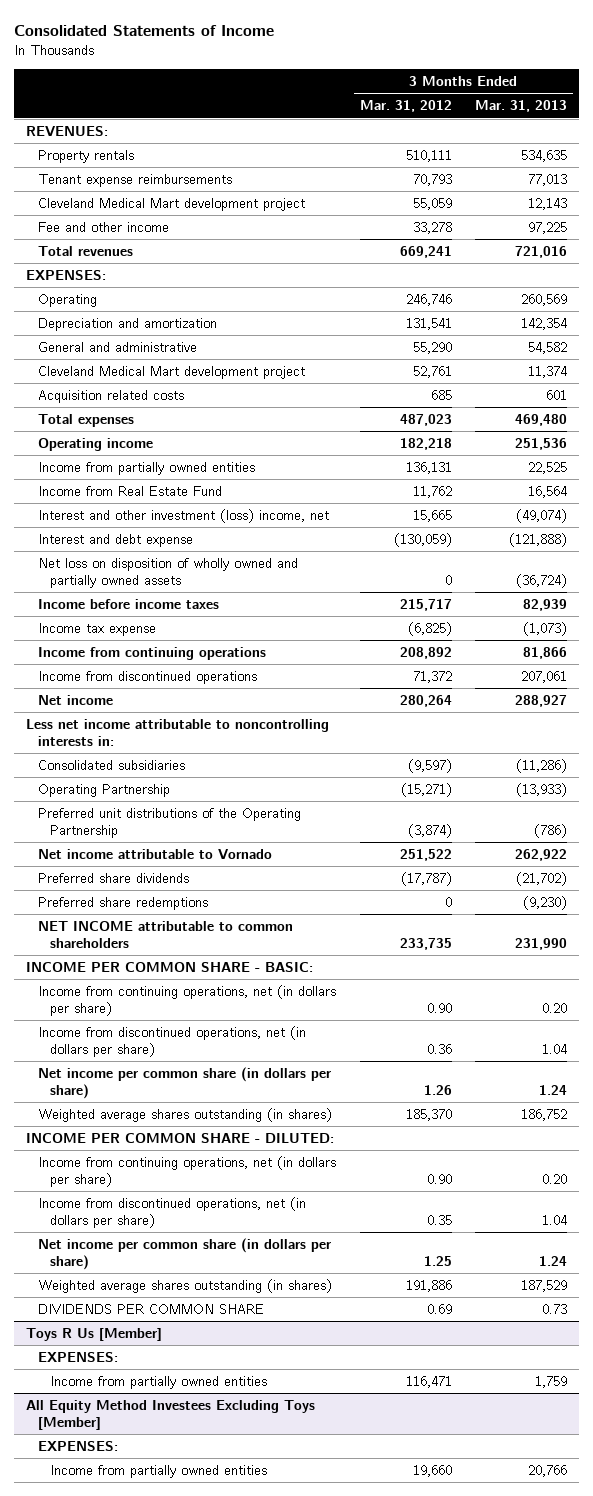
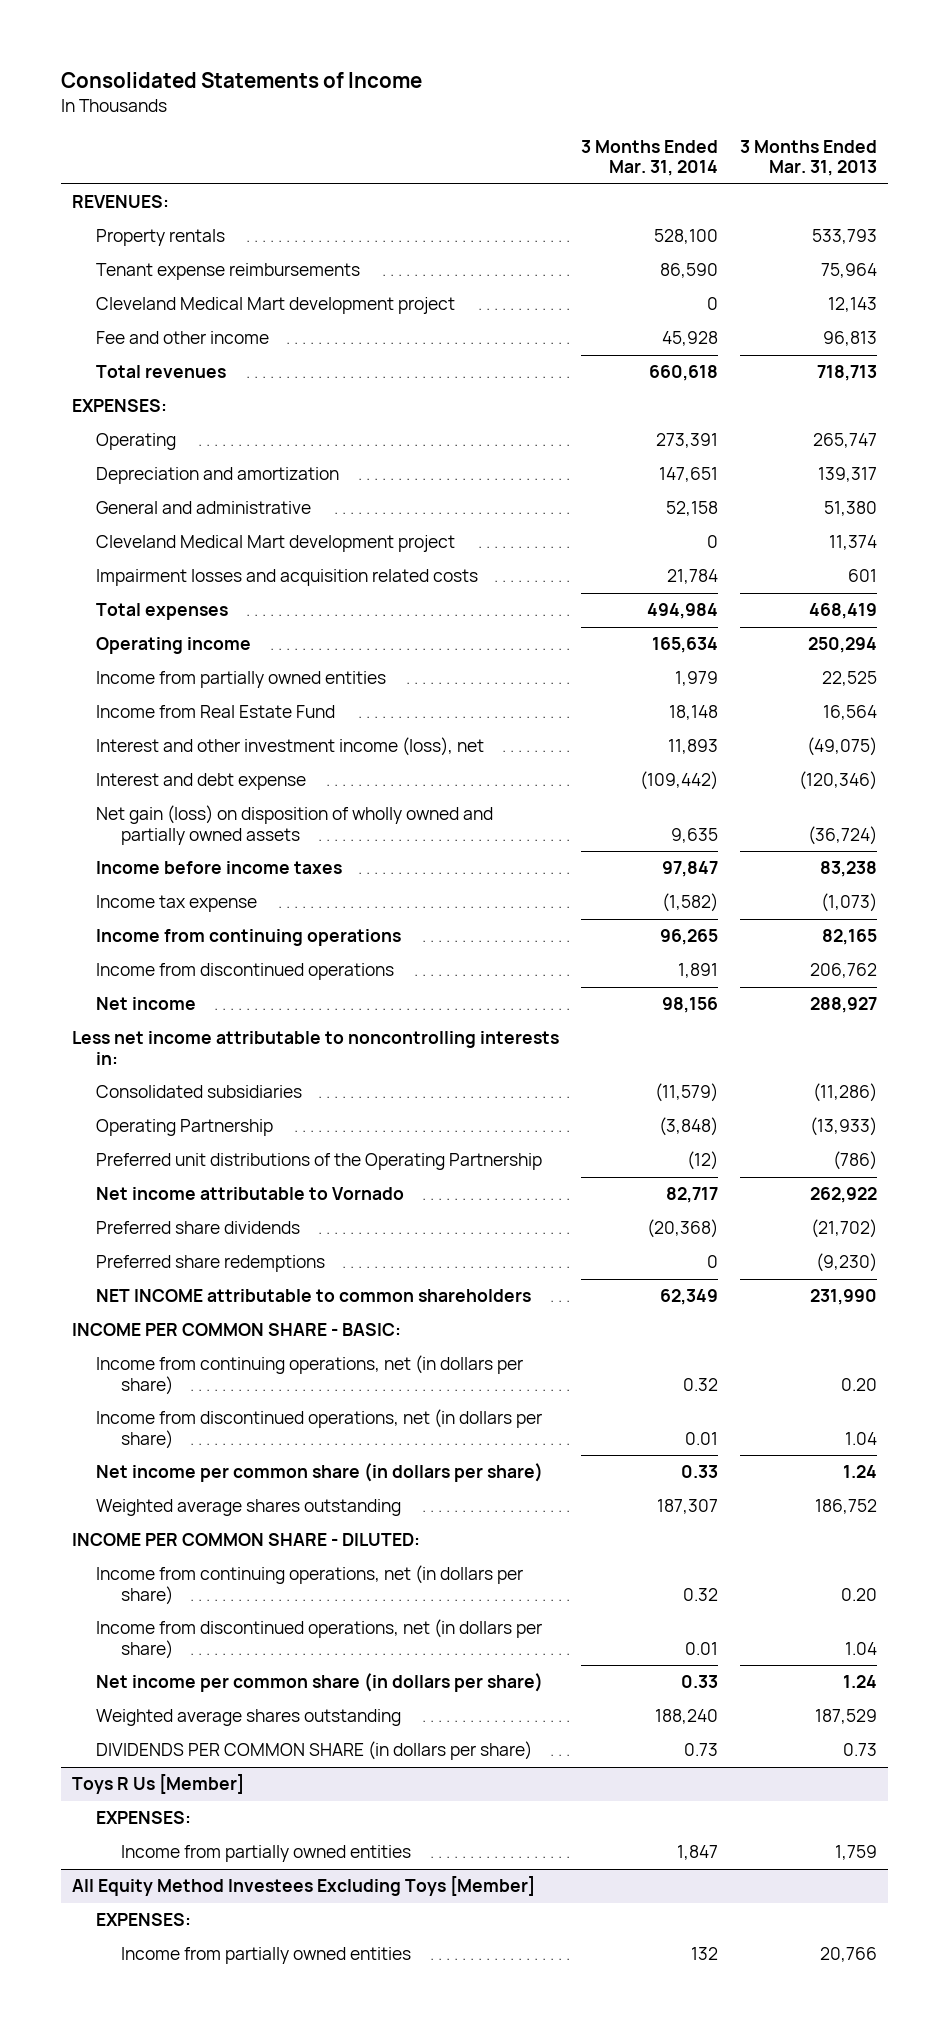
[359,100,452,113] Mar. 31, 2012 -> none
none -> [580,139,718,177] 3 Months Ended Mar. 31, 2014
[520,150,567,163] 534,635 -> [811,229,877,245] 533,793
[527,174,567,187] 77,013 -> [820,263,877,279] 75,964
[527,222,567,235] 97,225 -> [822,331,877,347] 96,813
[514,246,567,259] 721,016 -> [816,365,877,382] 718,713
[520,294,567,307] 260,569 -> [812,433,877,449] 265,747
[520,318,567,331] 142,354 -> [817,467,877,483] 139,317
[527,342,567,355] 54,582 -> [823,501,877,517] 51,380
[38,390,185,404] Acquisition related costs -> [96,569,479,587] Impairment losses and acquisition related costs
[514,414,567,427] 469,480 -> [808,603,877,620] 468,419
[514,438,567,451] 251,536 -> [807,637,877,654] 250,294
[38,509,330,524] Interest and other investment (loss) income, net -> [96,737,485,757] Interest and other investment income (loss), net
[515,509,567,524] (49,074) -> [806,737,877,757] (49,075)
[508,533,567,548] (121,888) -> [798,771,877,791] (120,346)
[38,558,299,588] Net loss on disposition of wholly owned and partially owned assets -> [96,805,494,845] Net gain (loss) on disposition of wholly owned and partially owned assets
[522,599,567,612] 82,939 -> [819,861,877,878] 83,238
[522,647,567,660] 81,866 -> [821,929,877,946] 82,165
[520,671,567,684] 207,061 -> [809,963,877,979] 206,762
[38,1108,333,1123] Weighted average shares outstanding (in shares) -> [96,1499,402,1517] Weighted average shares outstanding
[38,1279,333,1294] Weighted average shares outstanding (in shares) -> [96,1709,402,1727] Weighted average shares outstanding
[38,1304,265,1315] DIVIDENDS PER COMMON SHARE -> [96,1741,533,1761] DIVIDENDS PER COMMON SHARE (in dollars per share)

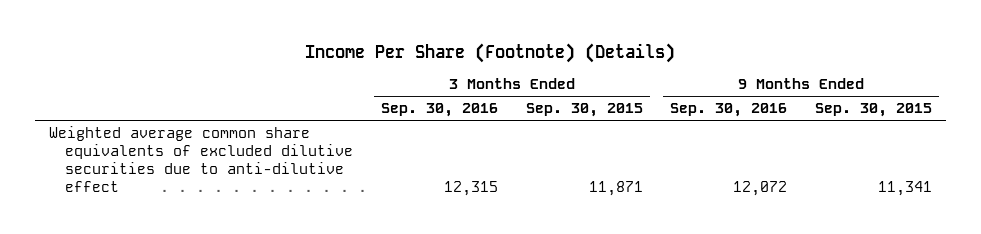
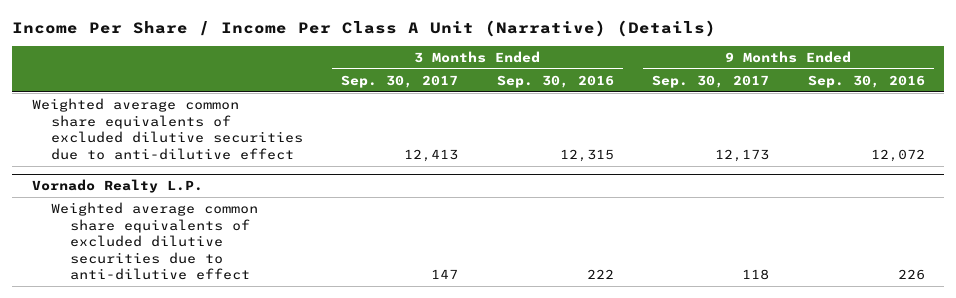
[305,42,676,63] Income Per Share (Footnote) (Details) -> [12,20,717,38] Income Per Share / Income Per Class A Unit (Narrative) (Details)
[525,103,643,118] Sep. 30, 2015 -> none
[814,103,932,118] Sep. 30, 2015 -> none
none -> [341,74,459,88] Sep. 30, 2017
none -> [652,74,770,88] Sep. 30, 2017
none -> [31,179,203,194] Vornado Realty L.P.
none -> [50,201,258,281] Weighted average common share equivalents of excluded dilutive securities due to anti-dilutive effect

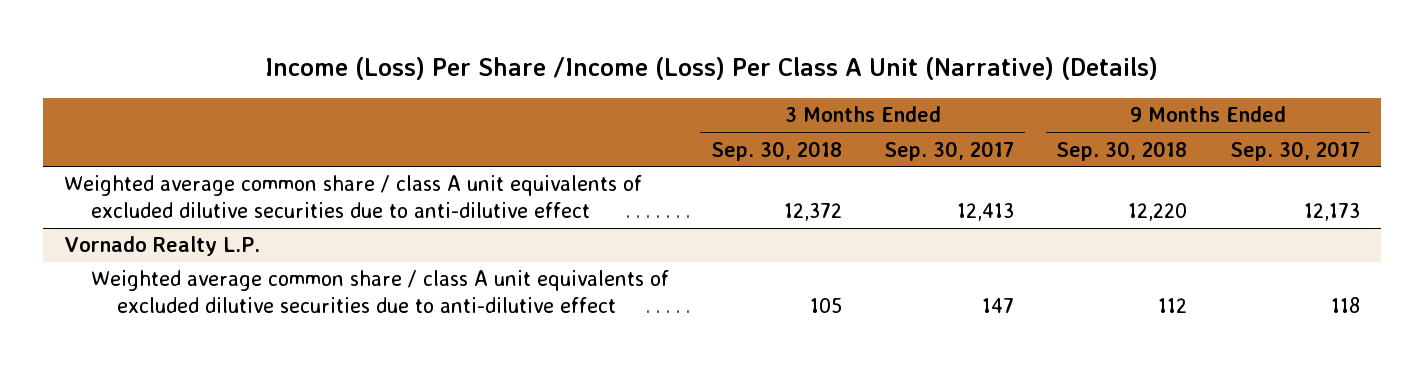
[12,20,717,38] Income Per Share / Income Per Class A Unit (Narrative) (Details) -> [264,57,1158,81] Income (Loss) Per Share /Income (Loss) Per Class A Unit (Narrative) (Details)
[496,74,614,88] Sep. 30, 2016 -> none
[807,74,925,88] Sep. 30, 2016 -> none
none -> [710,140,842,161] Sep. 30, 2018
none -> [1056,140,1188,161] Sep. 30, 2018
[31,97,303,160] Weighted average common share equivalents of excluded dilutive securities due to anti-dilutive effect -> [64,175,643,219] Weighted average common share / class A unit equivalents of excluded dilutive securities due to anti-dilutive effect
[50,201,258,281] Weighted average common share equivalents of excluded dilutive securities due to anti-dilutive effect -> [90,270,669,314] Weighted average common share / class A unit equivalents of excluded dilutive securities due to anti-dilutive effect

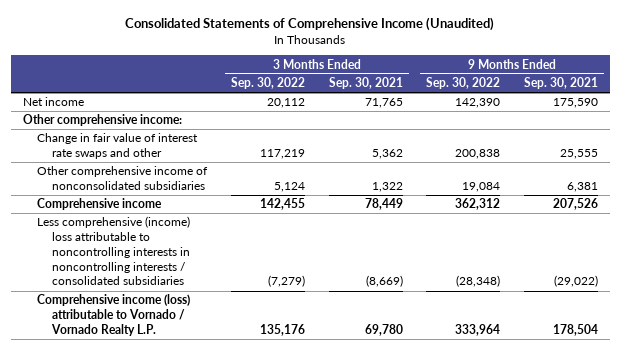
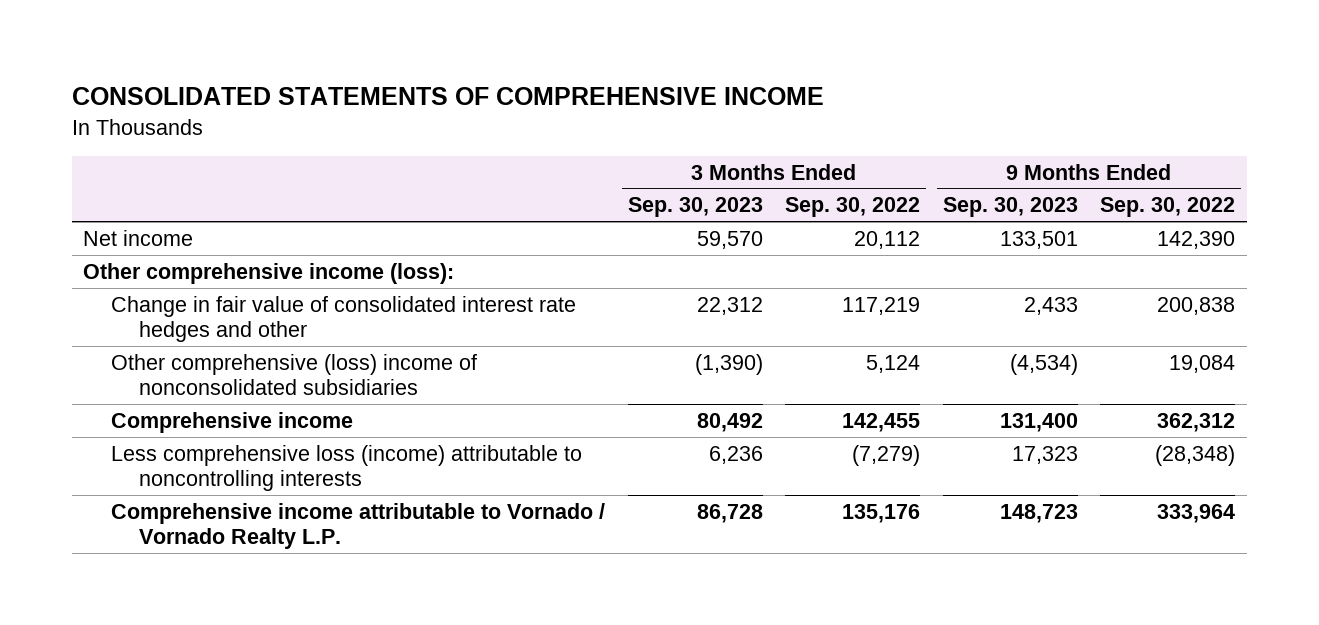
[125,17,495,32] Consolidated Statements of Comprehensive Income (Unaudited) -> [71,87,824,106] CONSOLIDATED STATEMENTS OF COMPREHENSIVE INCOME
[328,77,403,90] Sep. 30, 2021 -> none
[523,77,598,90] Sep. 30, 2021 -> none
none -> [627,197,763,218] Sep. 30, 2023
none -> [942,197,1078,218] Sep. 30, 2023
[22,114,182,127] Other comprehensive income: -> [83,262,455,284] Other comprehensive income (loss):
[37,133,199,160] Change in fair value of interest rate swaps and other -> [111,295,577,343] Change in fair value of consolidated interest rate hedges and other
[37,166,209,191] Other comprehensive income of nonconsolidated subsidiaries -> [111,353,478,396] Other comprehensive (loss) income of nonconsolidated subsidiaries
[37,216,191,286] Less comprehensive (income) loss attributable to noncontrolling interests in noncontrolling interests / consolidated subsidiaries -> [111,444,583,492] Less comprehensive loss (income) attributable to noncontrolling interests
[37,294,191,336] Comprehensive income (loss) attributable to Vornado / Vornado Realty L.P. -> [111,502,606,550] Comprehensive income attributable to Vornado / Vornado Realty L.P.

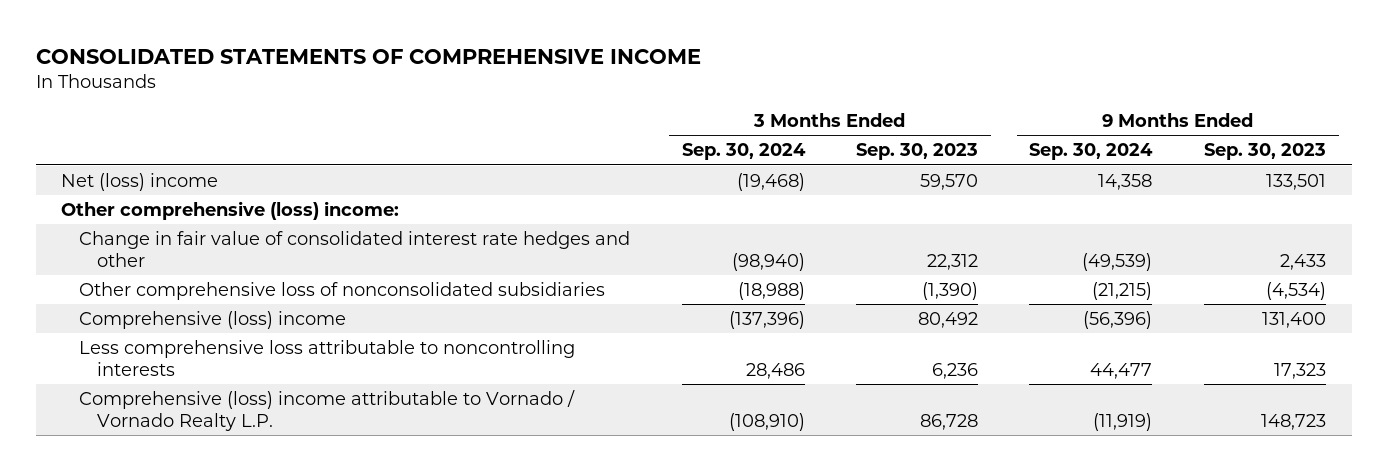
[785,197,921,218] Sep. 30, 2022 -> none
[1100,197,1236,218] Sep. 30, 2022 -> none
none -> [681,143,806,161] Sep. 30, 2024
none -> [1029,143,1154,161] Sep. 30, 2024
[83,229,194,246] Net income -> [61,172,219,191] Net (loss) income
[83,262,455,284] Other comprehensive income (loss): -> [61,200,400,220] Other comprehensive (loss) income:
[111,353,478,396] Other comprehensive (loss) income of nonconsolidated subsidiaries -> [79,281,606,300] Other comprehensive loss of nonconsolidated subsidiaries
[111,411,354,433] Comprehensive income -> [79,310,347,329] Comprehensive (loss) income
[111,444,583,492] Less comprehensive loss (income) attributable to noncontrolling interests -> [79,339,576,376] Less comprehensive loss attributable to noncontrolling interests
[111,502,606,550] Comprehensive income attributable to Vornado / Vornado Realty L.P. -> [79,389,576,431] Comprehensive (loss) income attributable to Vornado / Vornado Realty L.P.

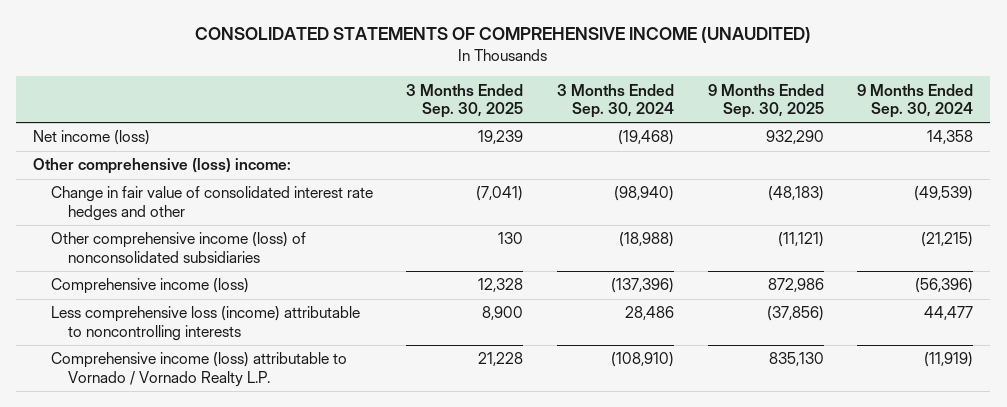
[35,48,701,64] CONSOLIDATED STATEMENTS OF COMPREHENSIVE INCOME -> [195,27,812,44] CONSOLIDATED STATEMENTS OF COMPREHENSIVE INCOME (UNAUDITED)
[856,143,979,161] Sep. 30, 2023 -> none
[1203,143,1326,161] Sep. 30, 2023 -> none
none -> [406,83,524,119] 3 Months Ended Sep. 30, 2025
none -> [707,83,824,119] 9 Months Ended Sep. 30, 2025
[61,172,219,191] Net (loss) income -> [33,130,151,146] Net income (loss)
[79,281,606,300] Other comprehensive loss of nonconsolidated subsidiaries -> [50,232,306,264] Other comprehensive income (loss) of nonconsolidated subsidiaries
[79,310,347,329] Comprehensive (loss) income -> [50,278,249,295] Comprehensive income (loss)
[79,339,576,376] Less comprehensive loss attributable to noncontrolling interests -> [50,306,360,342] Less comprehensive loss (income) attributable to noncontrolling interests
[79,389,576,431] Comprehensive (loss) income attributable to Vornado / Vornado Realty L.P. -> [50,352,347,388] Comprehensive income (loss) attributable to Vornado / Vornado Realty L.P.

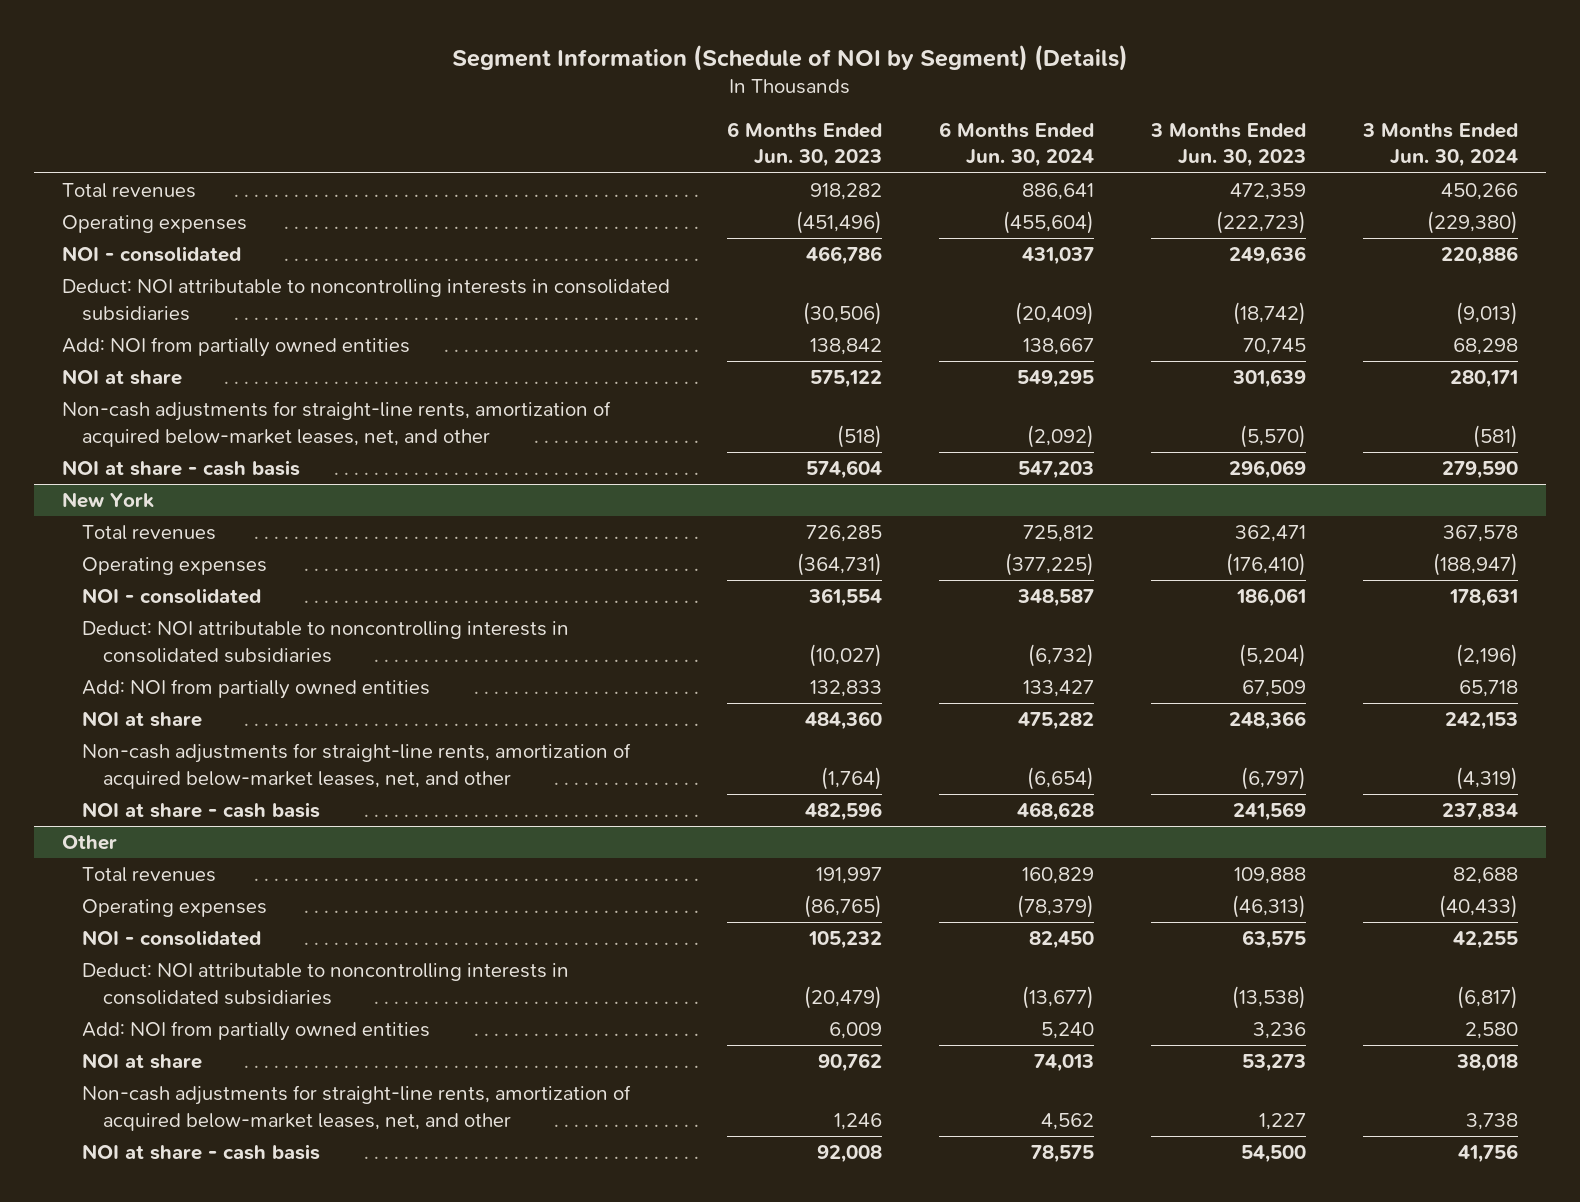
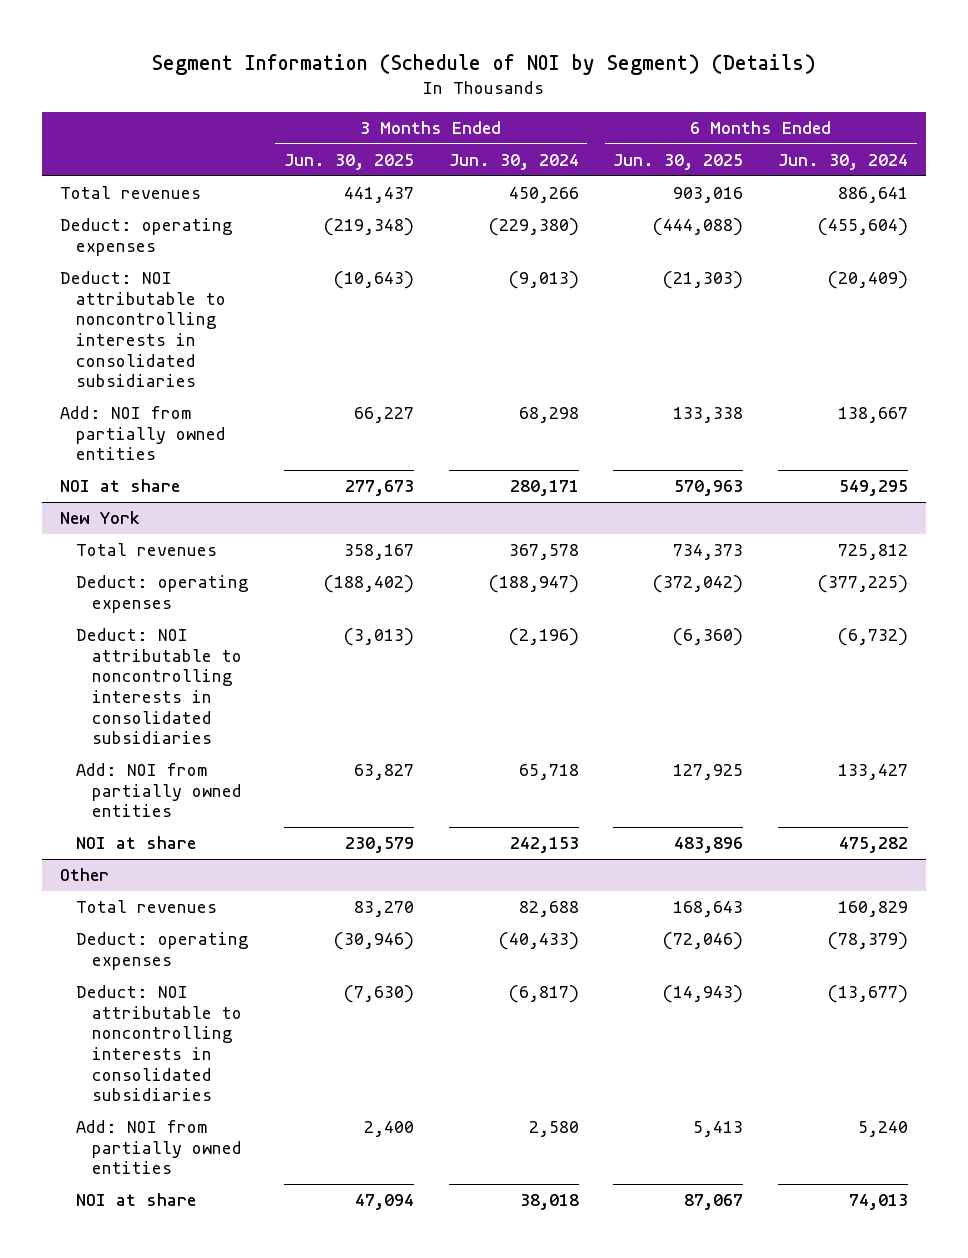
[727,121,883,168] 6 Months Ended Jun. 30, 2023 -> none
[1150,122,1307,168] 3 Months Ended Jun. 30, 2023 -> none
none -> [283,153,414,170] Jun. 30, 2025
none -> [613,153,744,170] Jun. 30, 2025
[62,246,242,263] NOI - consolidated -> none
[62,215,248,234] Operating expenses -> [59,218,233,256] Deduct: operating expenses
[62,401,612,447] Non-cash adjustments for straight-line rents, amortization of acquired below-market leases, net, and other -> none
[62,460,301,477] NOI at share - cash basis -> none
[82,588,262,605] NOI - consolidated -> none
[82,557,268,576] Operating expenses -> [75,575,249,613] Deduct: operating expenses
[82,743,632,789] Non-cash adjustments for straight-line rents, amortization of acquired below-market leases, net, and other -> none
[82,802,321,819] NOI at share - cash basis -> none
[82,930,262,947] NOI - consolidated -> none
[82,899,268,918] Operating expenses -> [75,932,249,970] Deduct: operating expenses
[82,1085,632,1131] Non-cash adjustments for straight-line rents, amortization of acquired below-market leases, net, and other -> none
[82,1144,321,1161] NOI at share - cash basis -> none

